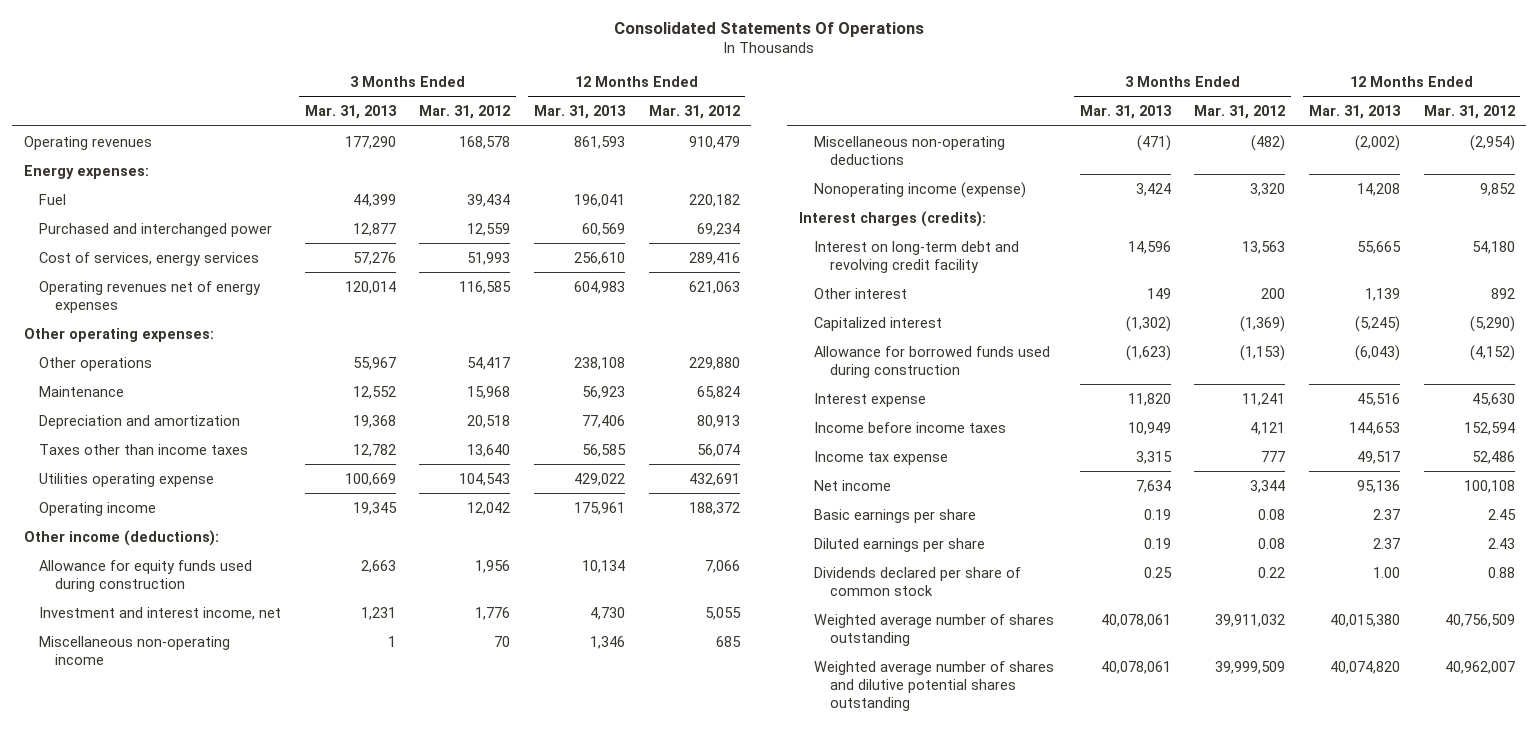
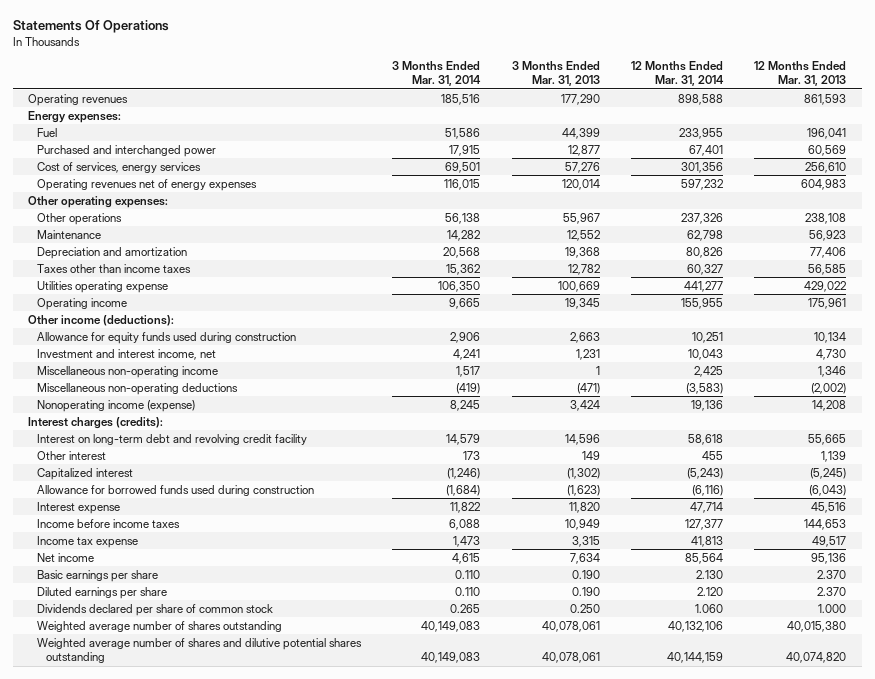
[614,22,925,38] Consolidated Statements Of Operations -> [12,20,169,34] Statements Of Operations
[419,105,511,120] Mar. 31, 2012 -> none
[648,105,740,120] Mar. 31, 2012 -> none
none -> [392,60,482,87] 3 Months Ended Mar. 31, 2014
none -> [630,60,724,87] 12 Months Ended Mar. 31, 2014
[1143,508,1171,520] 0.19 -> [571,569,600,579] 0.190
[1373,508,1401,520] 2.37 -> [817,569,847,579] 2.370
[1143,537,1171,549] 0.19 -> [571,586,600,596] 0.190
[1373,537,1401,549] 2.37 -> [817,586,847,596] 2.370
[1143,566,1172,578] 0.25 -> [569,603,600,613] 0.250
[1373,566,1401,578] 1.00 -> [818,603,847,613] 1.000

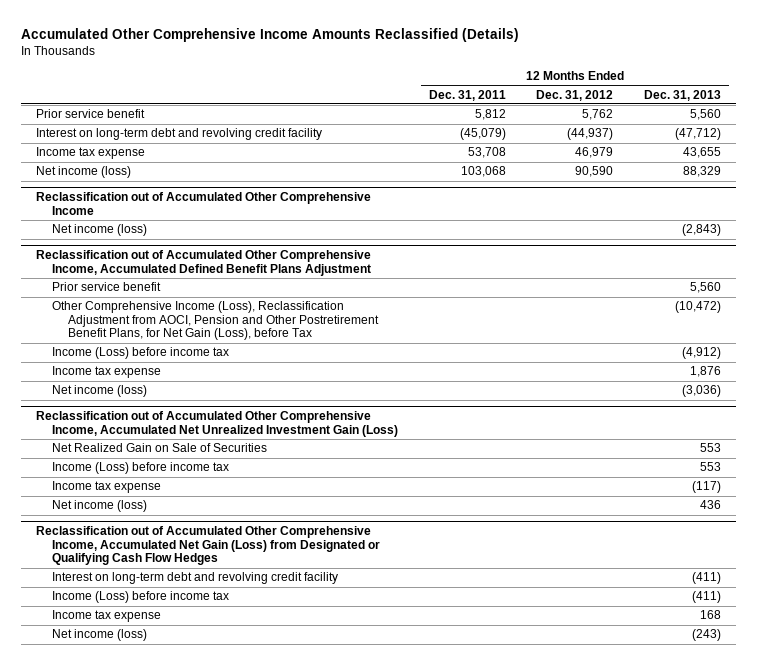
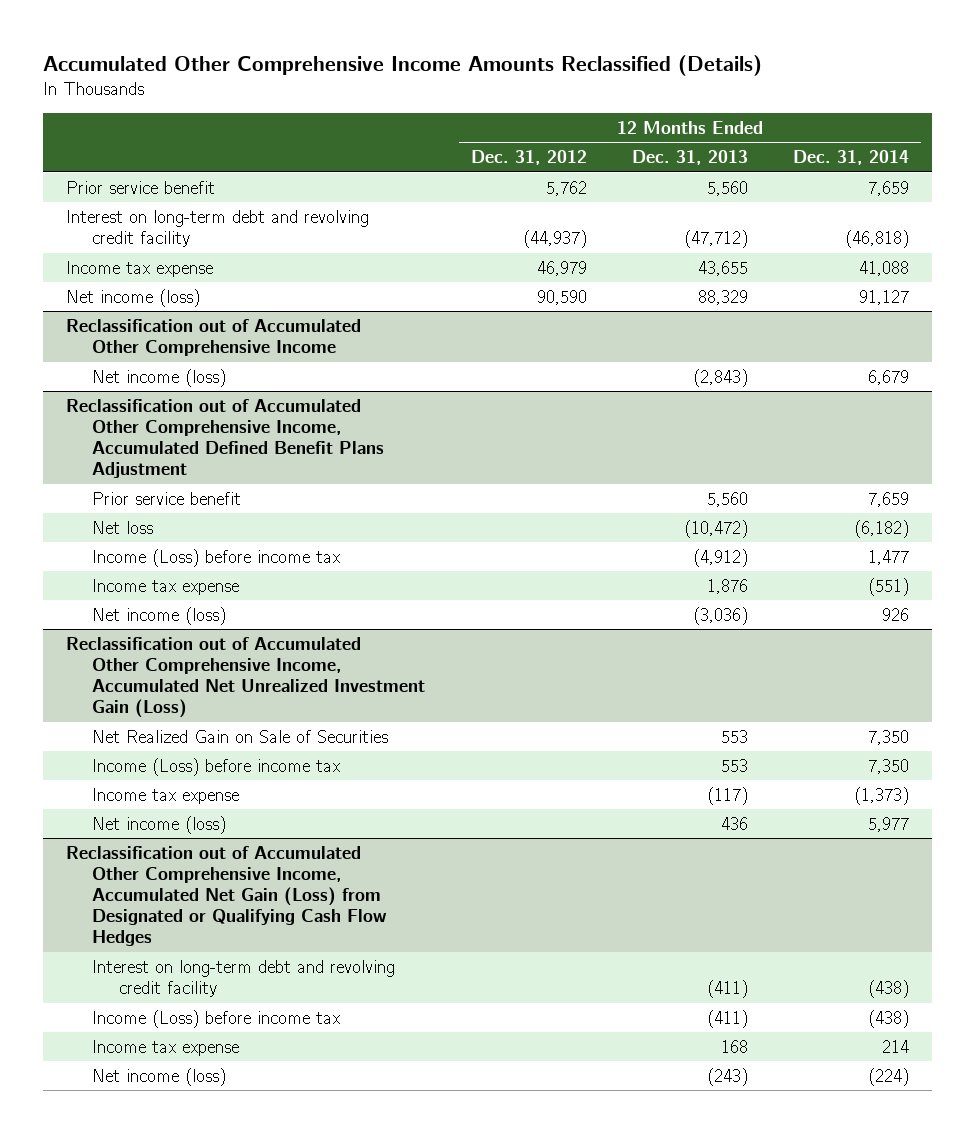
[428,89,506,101] Dec. 31, 2011 -> none
none -> [793,150,910,166] Dec. 31, 2014
[51,301,379,341] Other Comprehensive Income (Loss), Reclassification Adjustment from AOCI, Pension and Other Postretirement Benefit Plans, for Net Gain (Loss), before Tax -> [92,520,154,534] Net loss

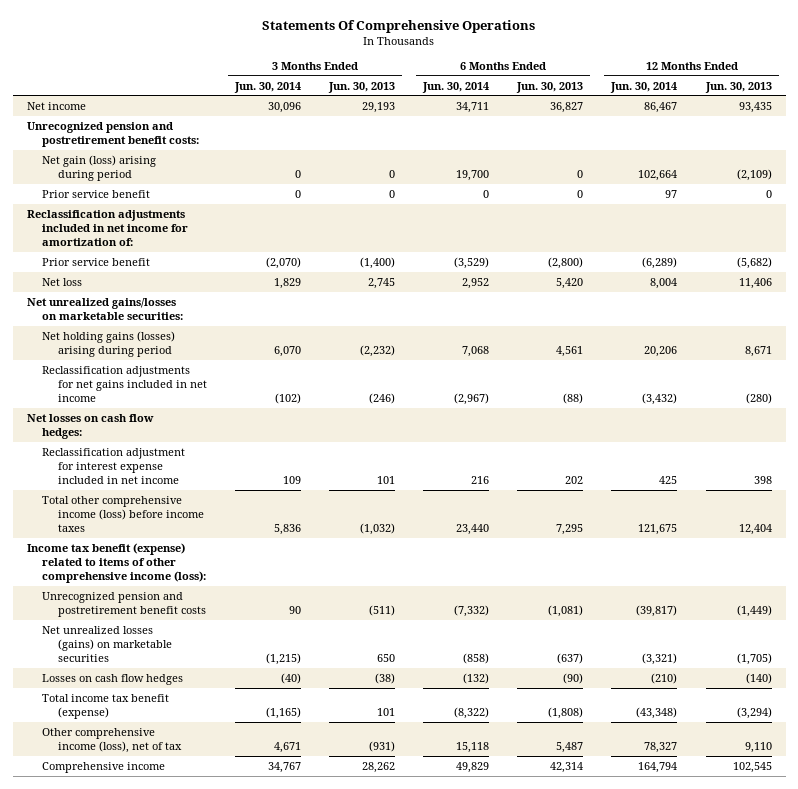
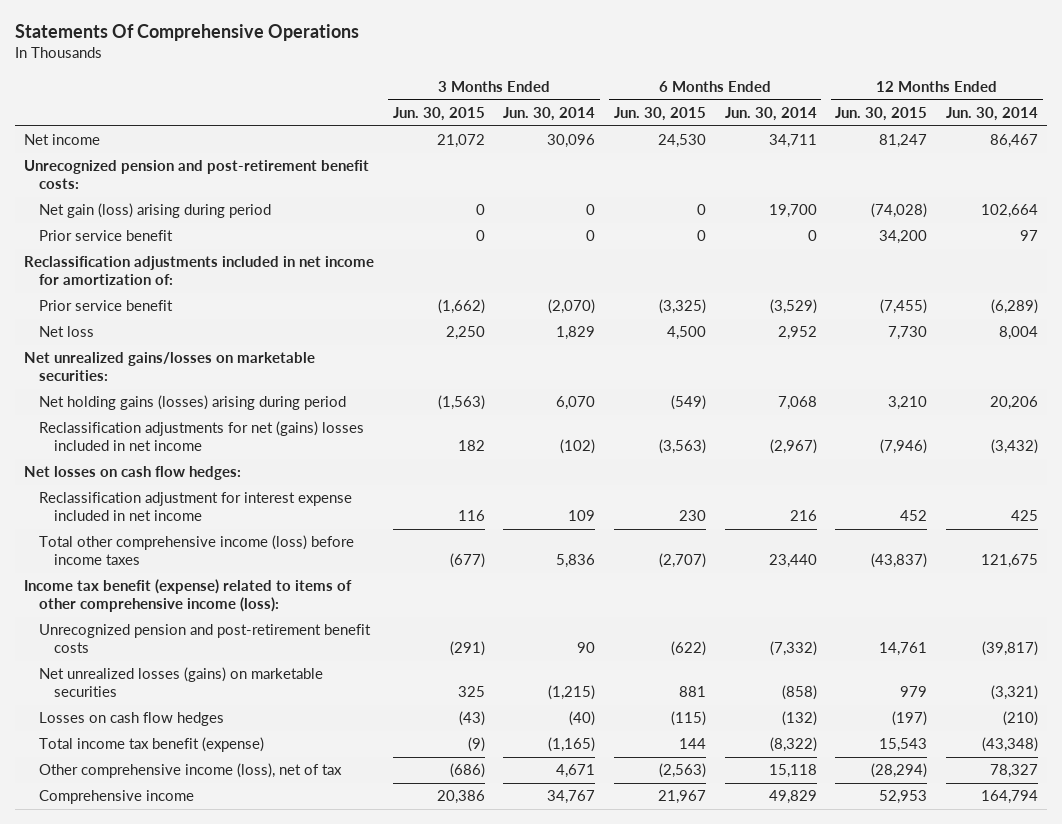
[328,81,396,93] Jun. 30, 2013 -> none
[516,81,584,93] Jun. 30, 2013 -> none
[704,81,772,93] Jun. 30, 2013 -> none
none -> [392,107,485,122] Jun. 30, 2015
none -> [613,107,706,122] Jun. 30, 2015
none -> [835,107,928,122] Jun. 30, 2015
[26,121,200,147] Unrecognized pension and postretirement benefit costs: -> [23,160,369,189] Unrecognized pension and post-retirement benefit costs:
[42,365,208,403] Reclassification adjustments for net gains included in net income -> [38,421,364,451] Reclassification adjustments for net (gains) losses included in net income
[42,591,207,617] Unrecognized pension and postretirement benefit costs -> [38,624,371,653] Unrecognized pension and post-retirement benefit costs

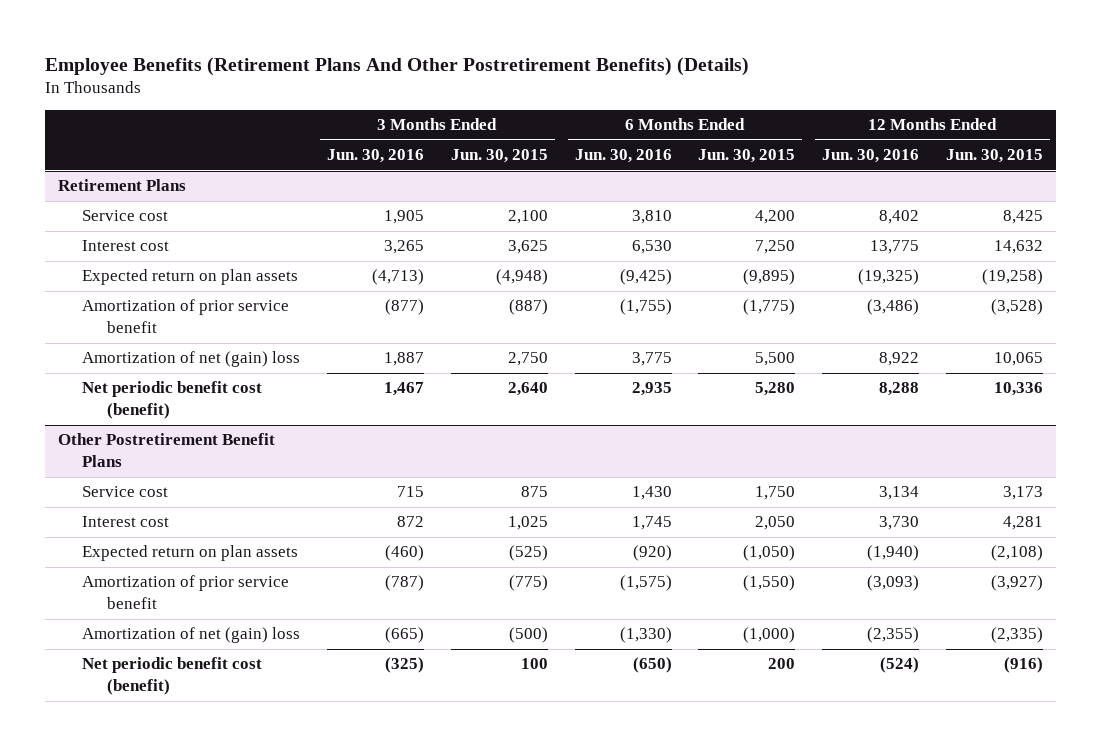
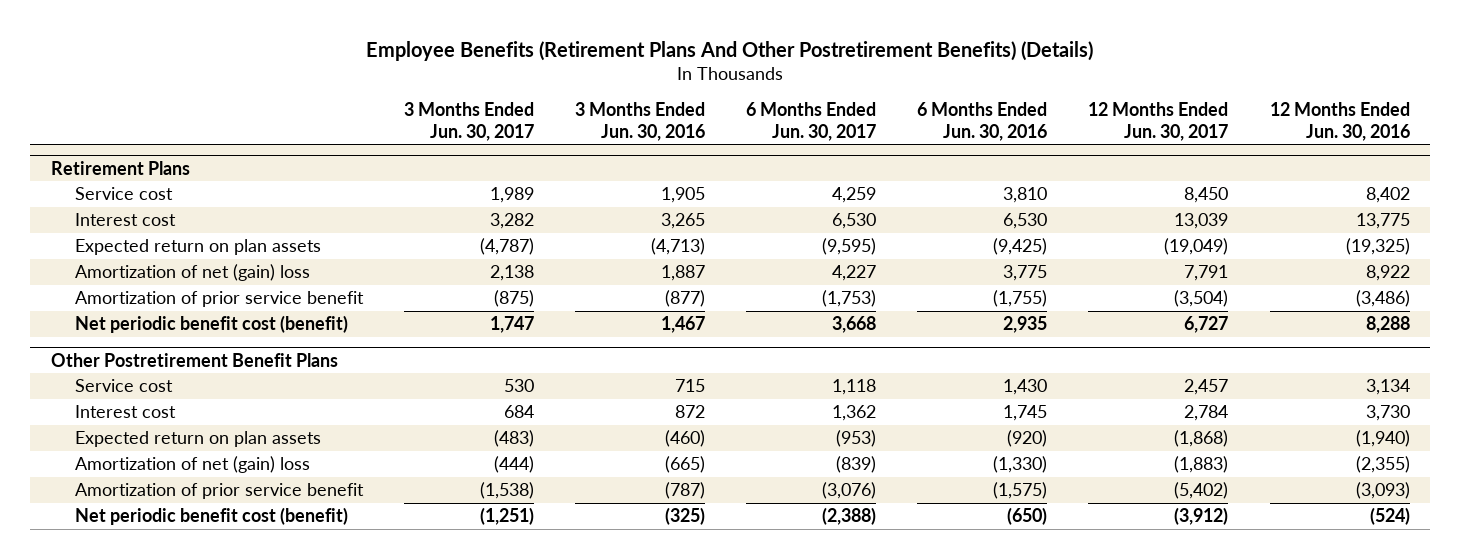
[450,149,548,164] Jun. 30, 2015 -> none
[698,149,796,164] Jun. 30, 2015 -> none
[945,149,1043,164] Jun. 30, 2015 -> none
none -> [403,102,534,141] 3 Months Ended Jun. 30, 2017
none -> [746,102,877,141] 6 Months Ended Jun. 30, 2017
none -> [1088,102,1229,141] 12 Months Ended Jun. 30, 2017
[82,299,290,334] Amortization of prior service benefit -> [74,290,364,307] Amortization of prior service benefit
[82,575,290,610] Amortization of prior service benefit -> [74,482,364,499] Amortization of prior service benefit

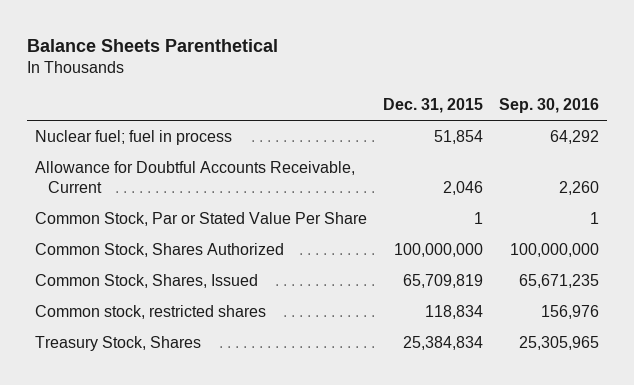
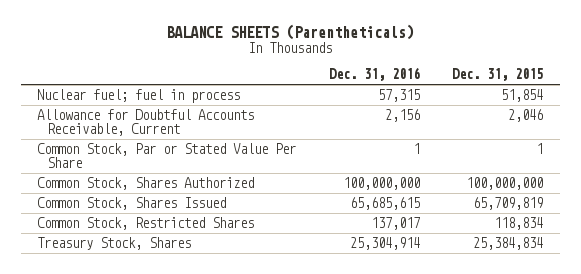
[27,38,279,52] Balance Sheets Parenthetical -> [166,24,415,41] BALANCE SHEETS (Parentheticals)
[499,98,600,114] Sep. 30, 2016 -> none
none -> [328,67,420,82] Dec. 31, 2016
[35,273,259,288] Common Stock, Shares, Issued -> [37,197,227,211] Common Stock, Shares Issued
[35,304,267,319] Common stock, restricted shares -> [37,217,255,231] Common Stock, Restricted Shares

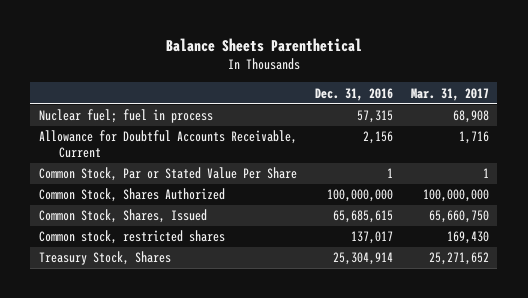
[166,24,415,41] BALANCE SHEETS (Parentheticals) -> [165,38,362,53] Balance Sheets Parenthetical
[452,68,544,82] Dec. 31, 2015 -> none
none -> [410,87,489,101] Mar. 31, 2017
[37,197,227,211] Common Stock, Shares Issued -> [39,209,208,224] Common Stock, Shares, Issued
[37,217,255,231] Common Stock, Restricted Shares -> [39,230,226,245] Common stock, restricted shares

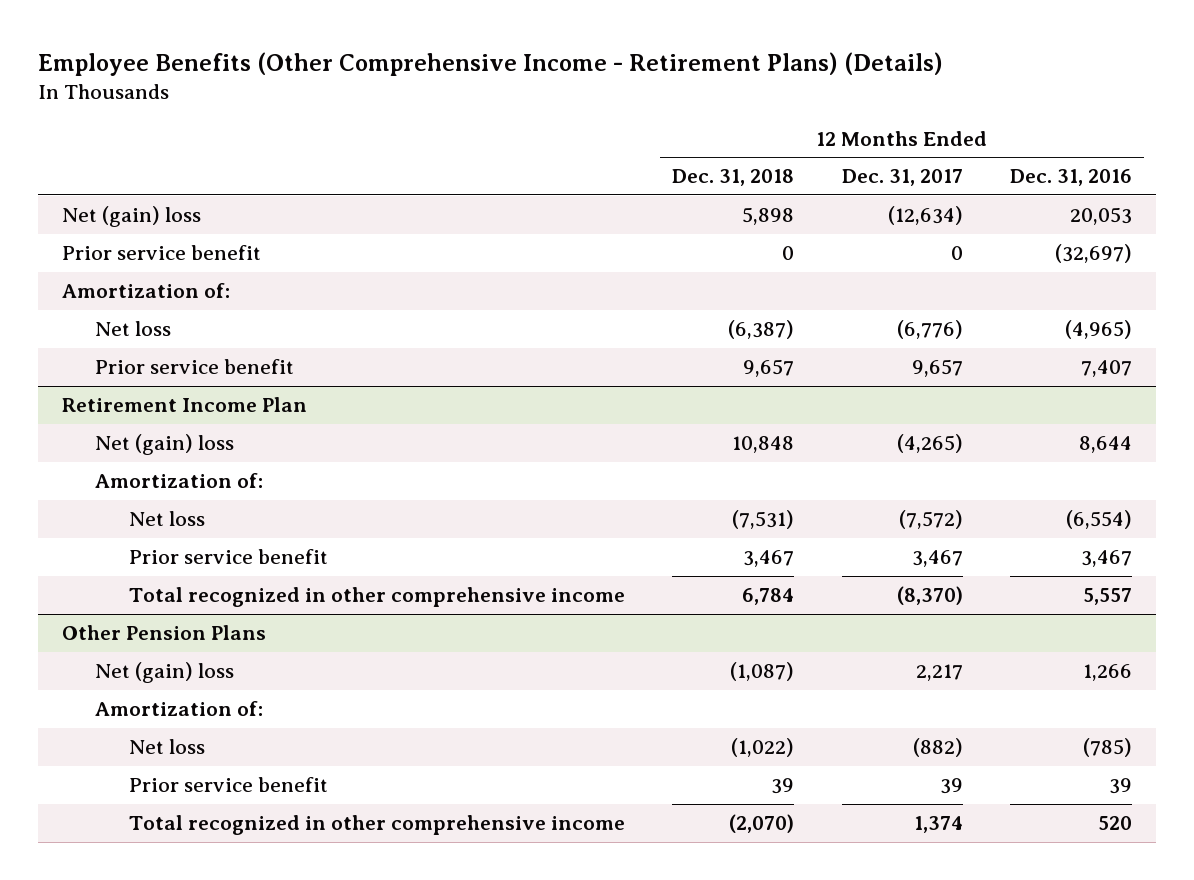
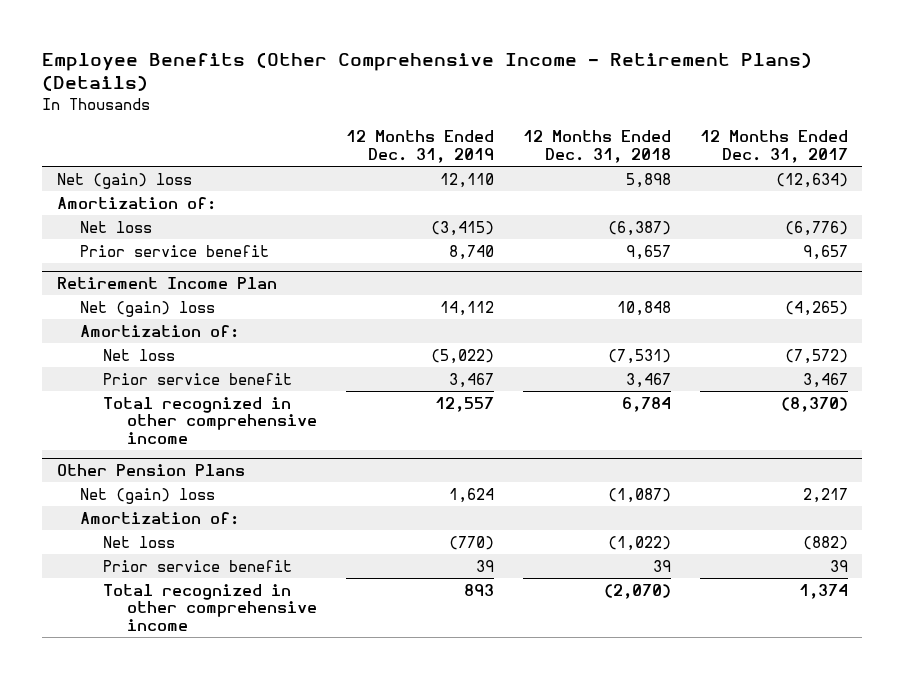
[1010,169,1133,187] Dec. 31, 2016 -> none
none -> [345,130,494,163] 12 Months Ended Dec. 31, 2019
[62,244,262,260] Prior service benefit -> none

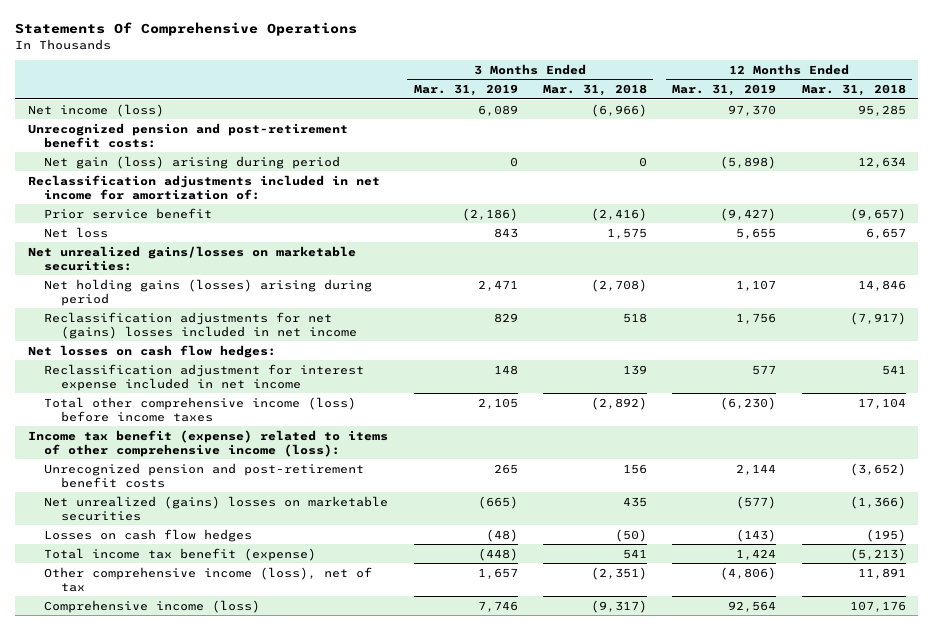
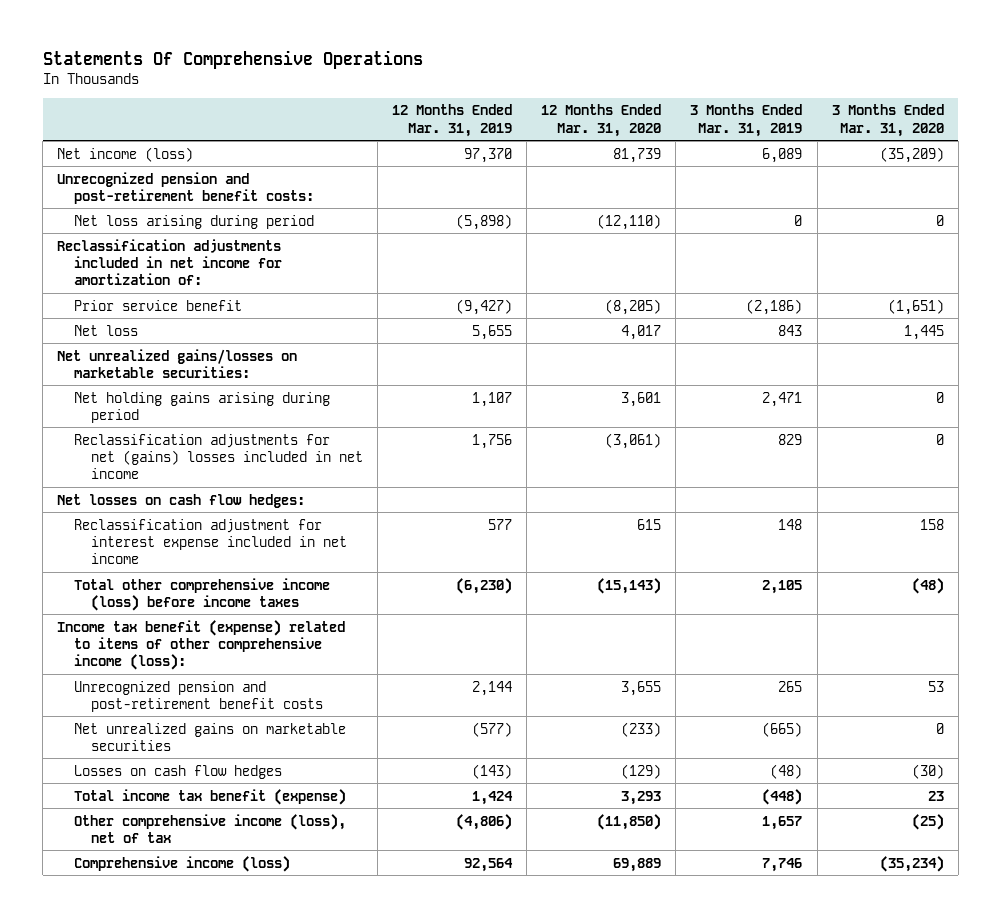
[543,84,648,97] Mar. 31, 2018 -> none
[801,84,906,97] Mar. 31, 2018 -> none
none -> [541,104,662,137] 12 Months Ended Mar. 31, 2020
none -> [831,104,944,137] 3 Months Ended Mar. 31, 2020
[44,155,341,169] Net gain (loss) arising during period -> [73,214,314,229] Net loss arising during period
[44,278,373,306] Net holding gains (losses) arising during period -> [73,391,330,423] Net holding gains arising during period
[44,495,389,521] Net unrealized (gains) losses on marketable securities -> [73,722,346,751] Net unrealized gains on marketable securities

